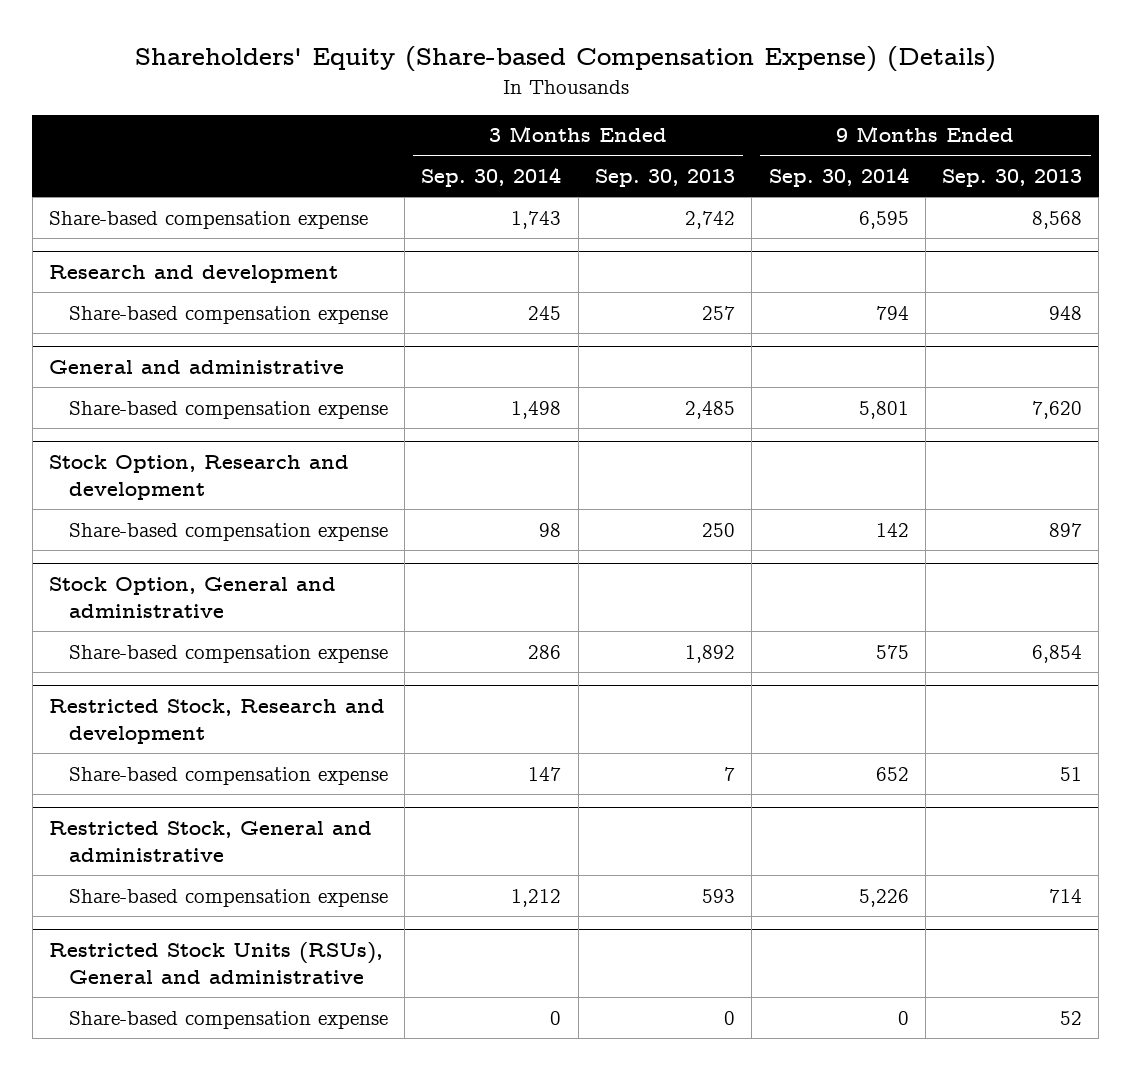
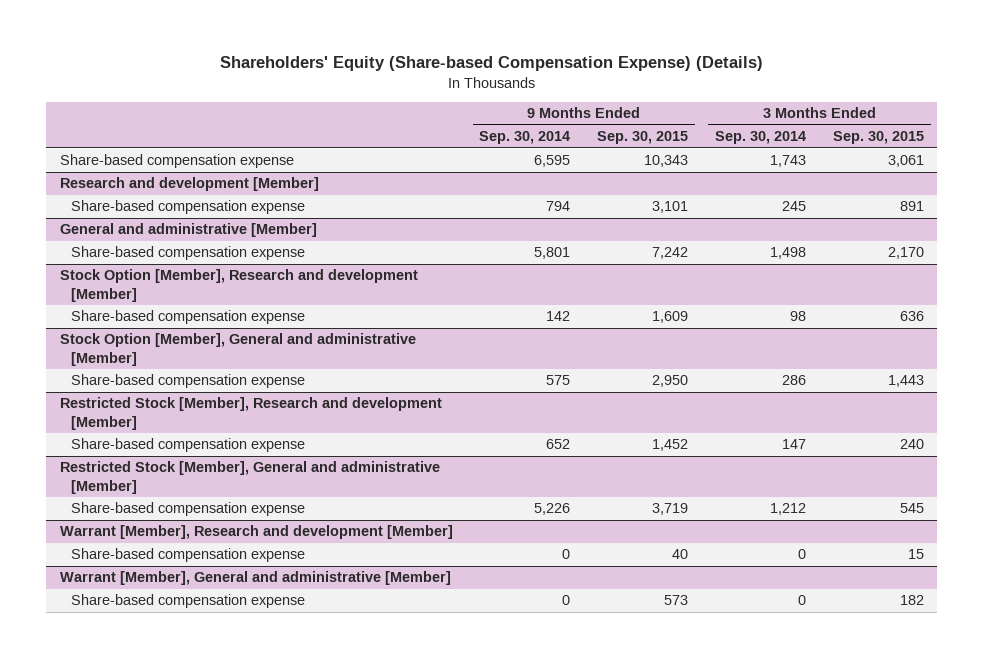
[594,169,735,188] Sep. 30, 2013 -> none
[942,169,1083,188] Sep. 30, 2013 -> none
none -> [597,131,689,145] Sep. 30, 2015
none -> [832,131,924,145] Sep. 30, 2015
[48,265,338,284] Research and development -> [59,177,319,192] Research and development [Member]
[48,360,344,375] General and administrative -> [59,223,317,238] General and administrative [Member]
[48,455,349,501] Stock Option, Research and development -> [59,269,418,302] Stock Option [Member], Research and development [Member]
[48,577,336,619] Stock Option, General and administrative -> [59,333,416,366] Stock Option [Member], General and administrative [Member]
[48,699,385,745] Restricted Stock, Research and development -> [59,397,442,430] Restricted Stock [Member], Research and development [Member]
[48,821,372,863] Restricted Stock, General and administrative -> [59,461,440,494] Restricted Stock [Member], General and administrative [Member]
[48,942,383,985] Restricted Stock Units (RSUs), General and administrative -> none
none -> [59,525,453,540] Warrant [Member], Research and development [Member]
none -> [59,571,451,586] Warrant [Member], General and administrative [Member]
none -> [71,594,306,609] Share-based compensation expense

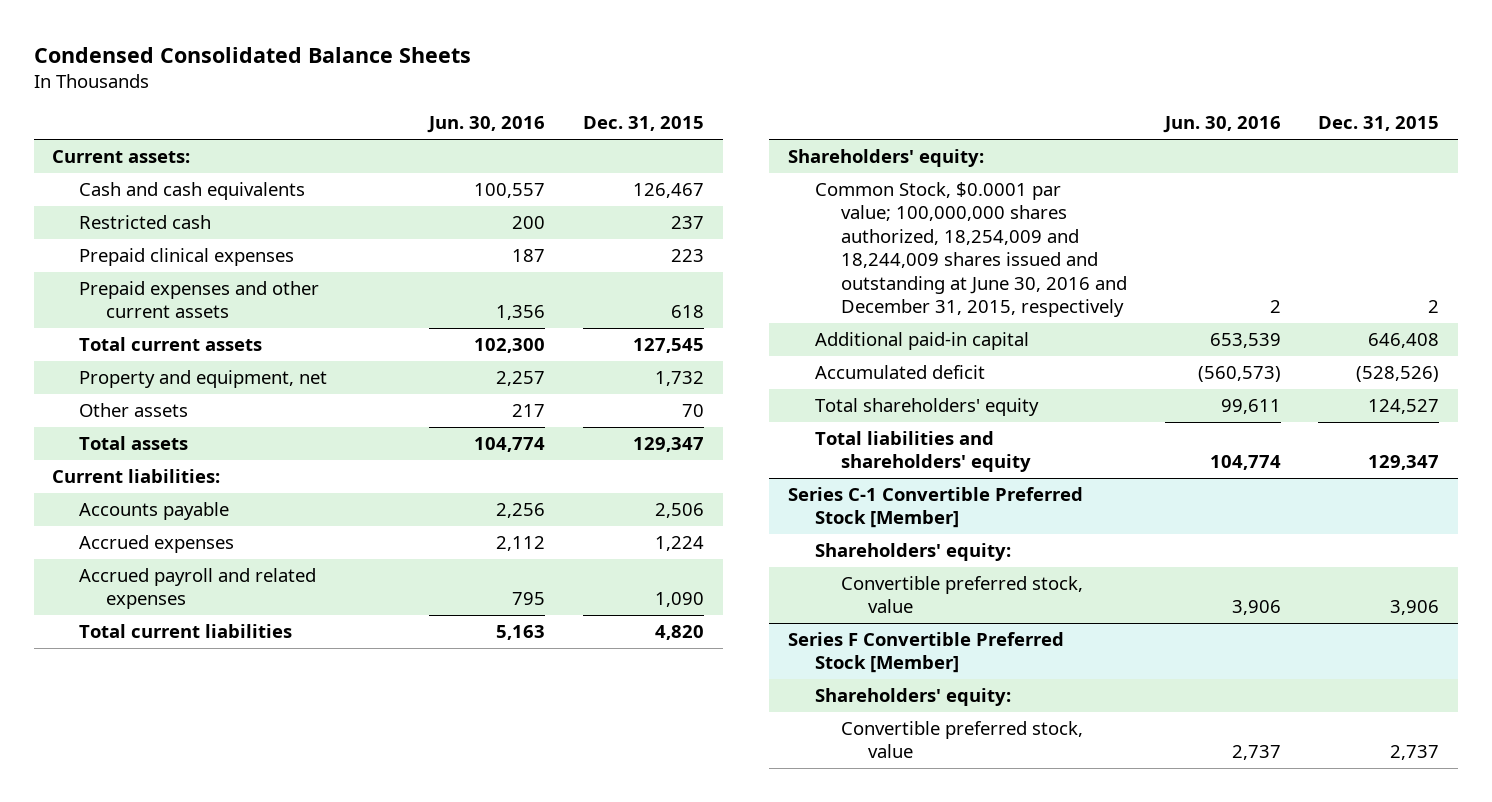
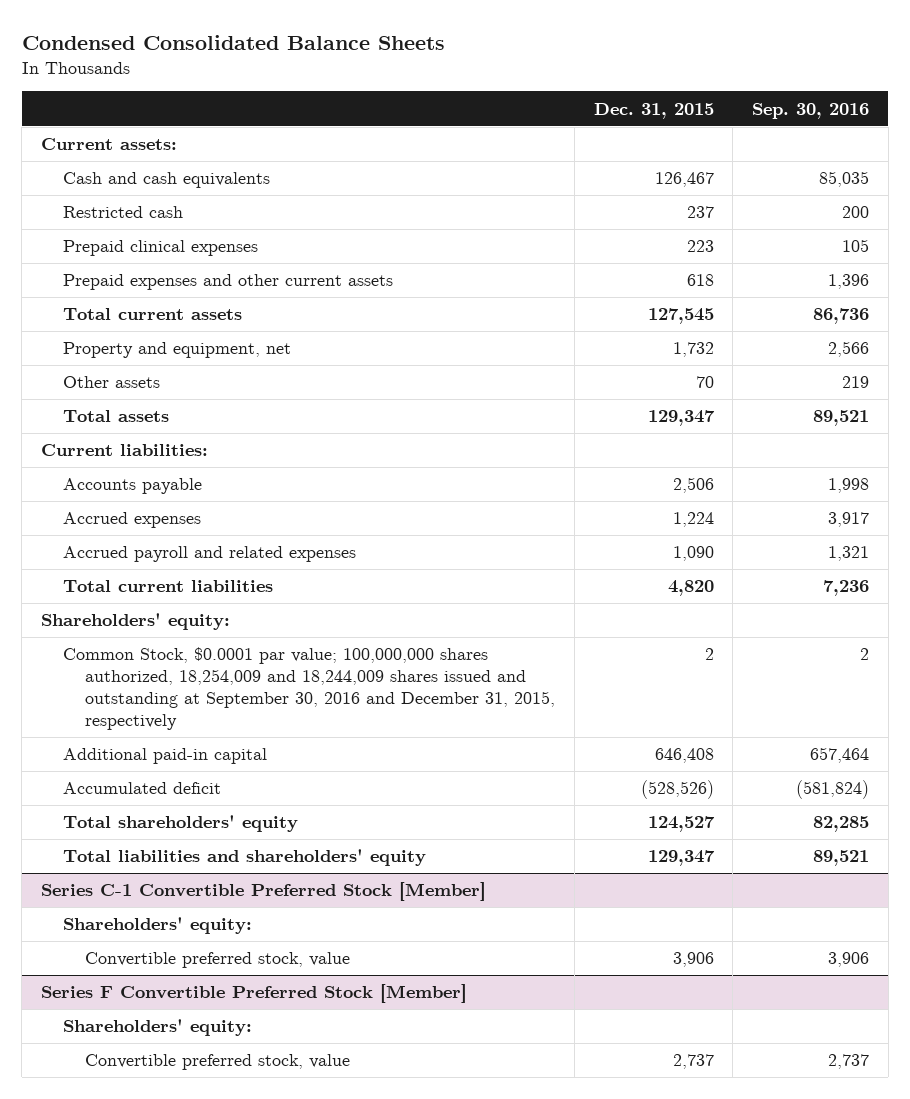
[427,116,546,134] Jun. 30, 2016 -> none
none -> [751,102,869,119] Sep. 30, 2016
[814,182,1128,318] Common Stock, $0.0001 par value; 100,000,000 shares authorized, 18,254,009 and 18,244,009 shares issued and outstanding at June 30, 2016 and December 31, 2015, respectively -> [63,647,556,730] Common Stock, $0.0001 par value; 100,000,000 shares authorized, 18,254,009 and 18,244,009 shares issued and outstanding at September 30, 2016 and December 31, 2015, respectively

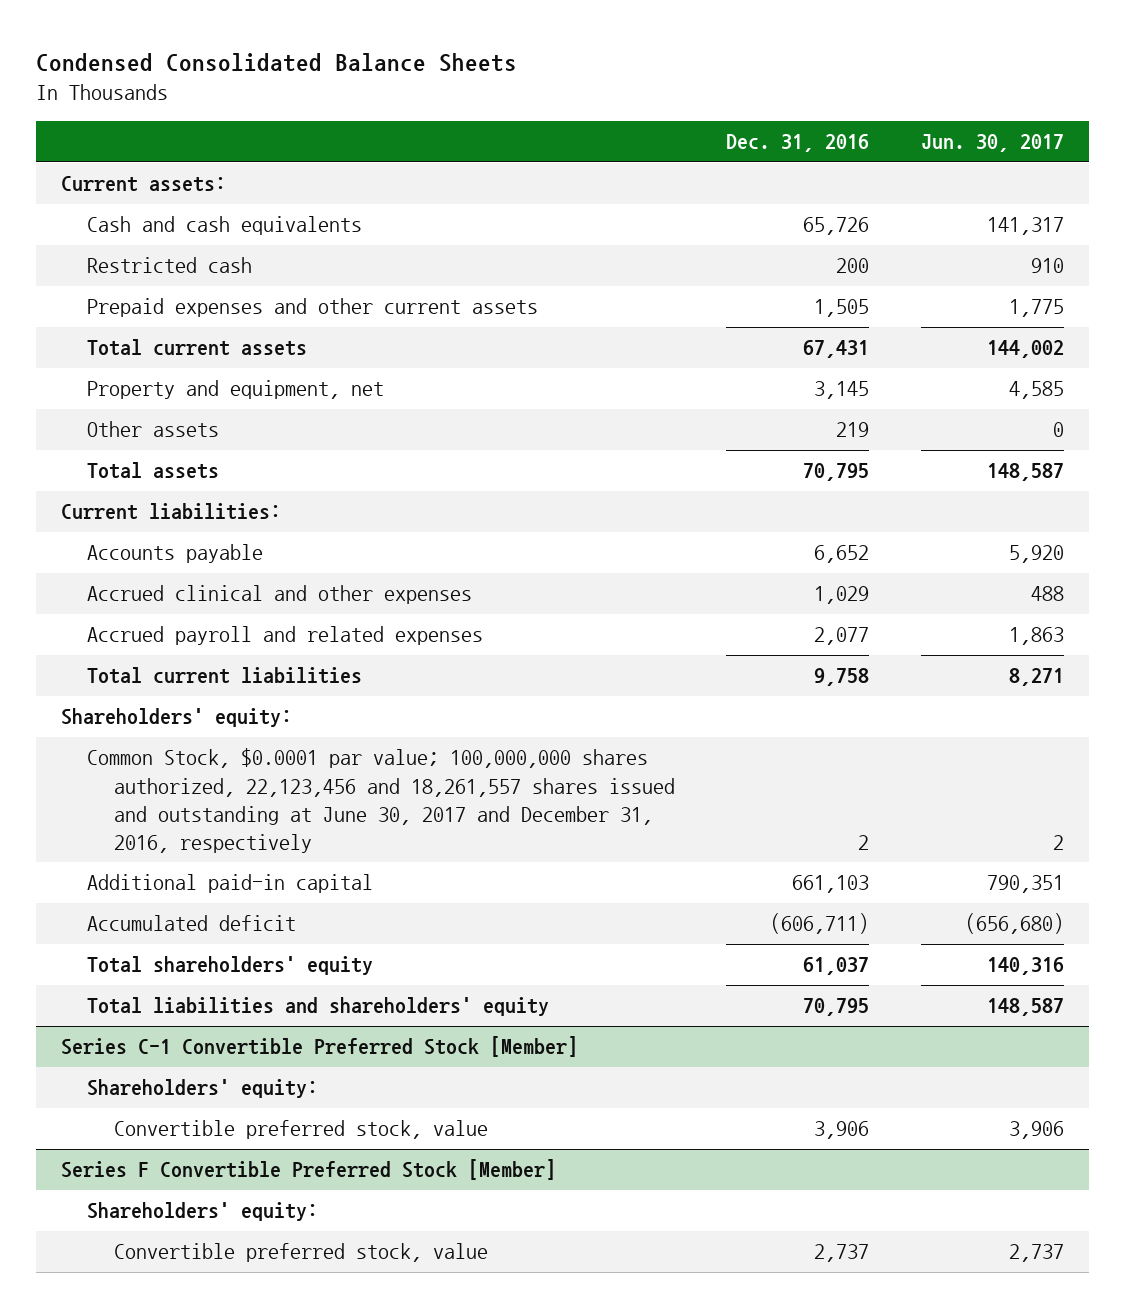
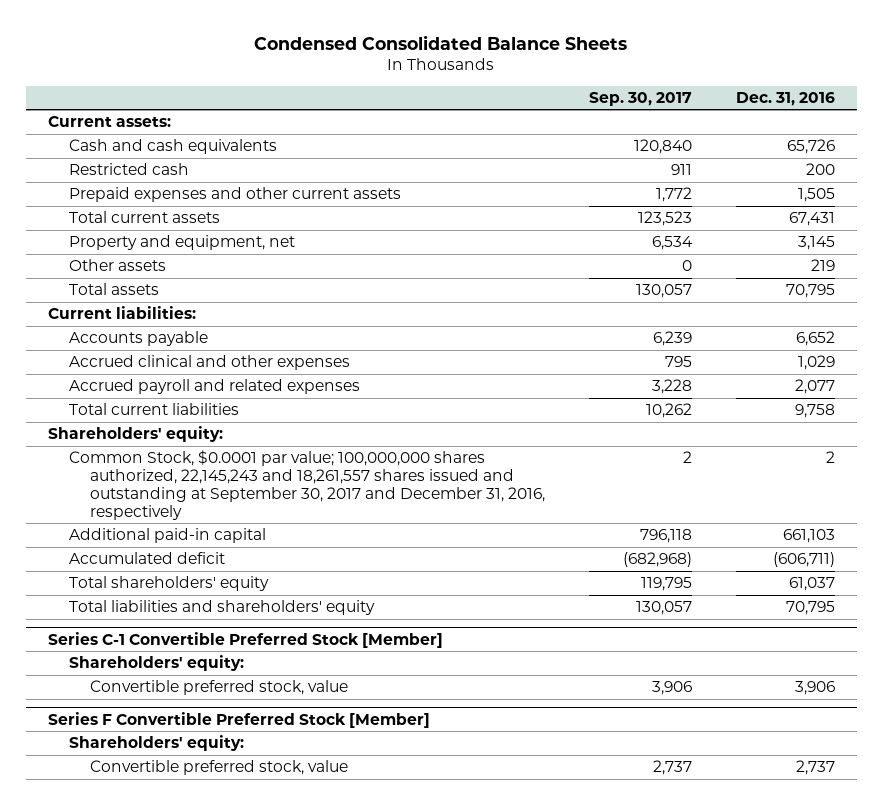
[920,134,1064,153] Jun. 30, 2017 -> none
none -> [588,91,692,106] Sep. 30, 2017
[87,748,675,853] Common Stock, $0.0001 par value; 100,000,000 shares authorized, 22,123,456 and 18,261,557 shares issued and outstanding at June 30, 2017 and December 31, 2016, respectively -> [68,450,545,521] Common Stock, $0.0001 par value; 100,000,000 shares authorized, 22,145,243 and 18,261,557 shares issued and outstanding at September 30, 2017 and December 31, 2016, respectively

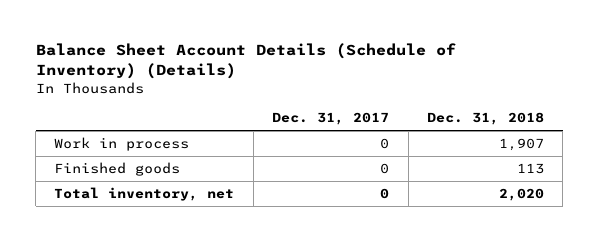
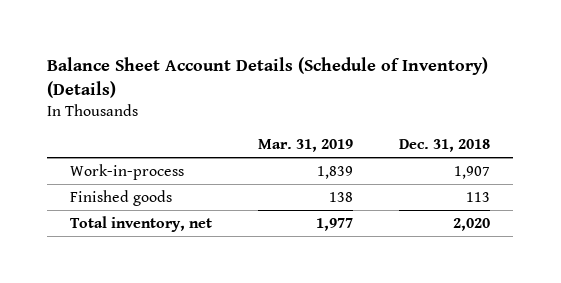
[272,112,390,126] Dec. 31, 2017 -> none
none -> [258,139,354,153] Mar. 31, 2019
[54,136,190,151] Work in process -> [70,163,185,180] Work-in-process

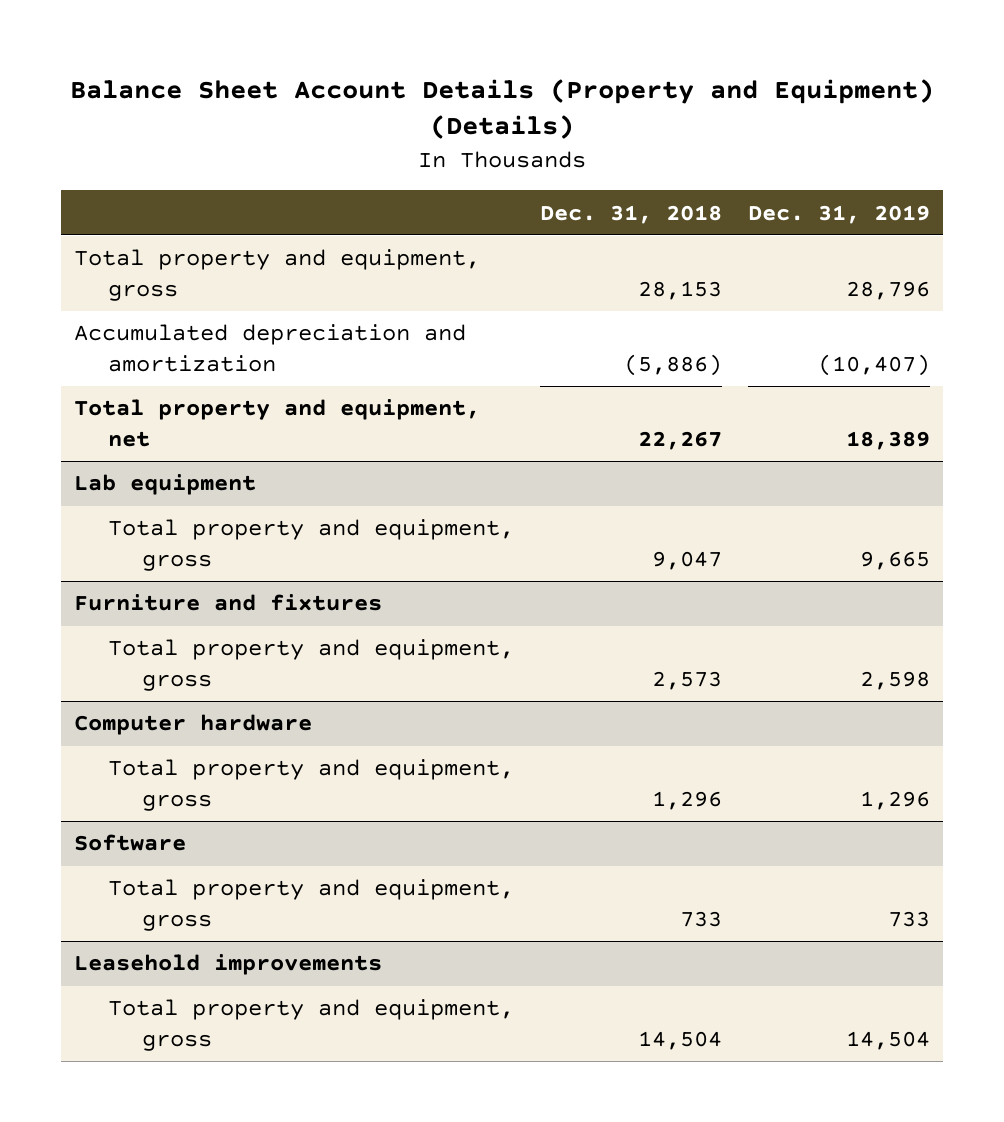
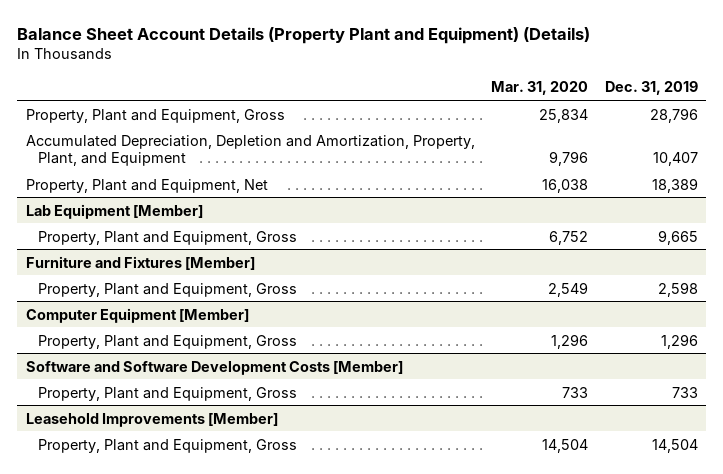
[69,78,934,140] Balance Sheet Account Details (Property and Equipment) (Details) -> [17,26,591,44] Balance Sheet Account Details (Property Plant and Equipment) (Details)
[540,204,723,224] Dec. 31, 2018 -> none
none -> [491,81,589,96] Mar. 31, 2020
[73,249,480,301] Total property and equipment, gross -> [25,108,285,123] Property, Plant and Equipment, Gross
[73,324,466,372] Accumulated depreciation and amortization -> [25,134,475,166] Accumulated Depreciation, Depletion and Amortization, Property, Plant, and Equipment
[818,353,931,376] (10,407) -> [652,151,698,166] 10,407
[73,399,480,447] Total property and equipment, net -> [25,178,268,193] Property, Plant and Equipment, Net
[73,474,256,496] Lab equipment -> [25,203,203,219] Lab Equipment [Member]
[107,519,514,571] Total property and equipment, gross -> [37,230,297,245] Property, Plant and Equipment, Gross
[73,594,382,612] Furniture and fixtures -> [25,255,255,270] Furniture and Fixtures [Member]
[107,639,514,691] Total property and equipment, gross -> [37,282,297,297] Property, Plant and Equipment, Gross
[73,714,312,736] Computer hardware -> [25,307,249,323] Computer Equipment [Member]
[107,759,514,811] Total property and equipment, gross -> [37,334,297,349] Property, Plant and Equipment, Gross
[73,834,186,852] Software -> [25,360,403,375] Software and Software Development Costs [Member]
[107,879,514,931] Total property and equipment, gross -> [37,386,297,401] Property, Plant and Equipment, Gross
[73,954,382,976] Leasehold improvements -> [25,412,278,427] Leasehold Improvements [Member]
[107,999,514,1051] Total property and equipment, gross -> [37,438,297,453] Property, Plant and Equipment, Gross

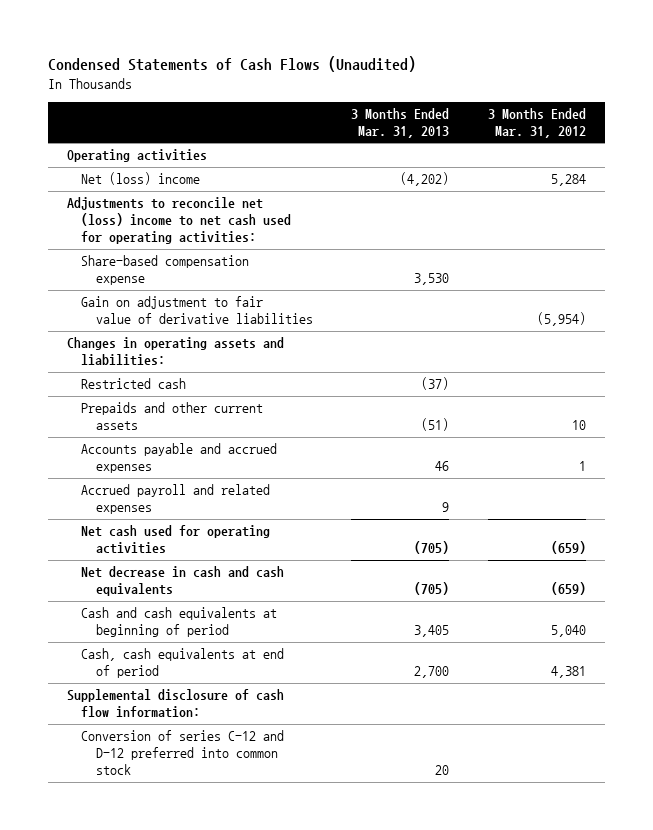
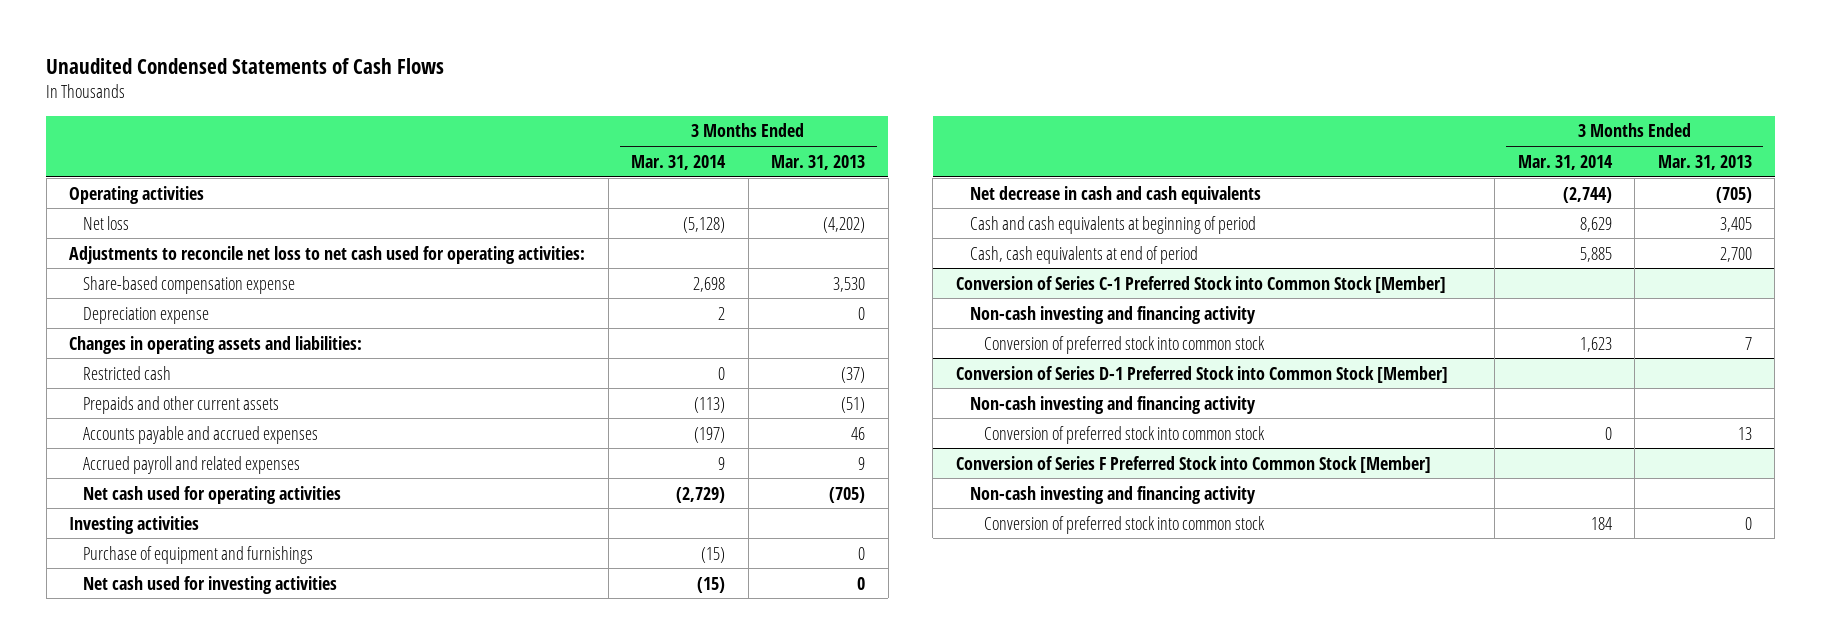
[48,56,417,73] Condensed Statements of Cash Flows (Unaudited) -> [46,57,445,74] Unaudited Condensed Statements of Cash Flows
[487,108,586,138] 3 Months Ended Mar. 31, 2012 -> none
none -> [631,154,727,170] Mar. 31, 2014
[81,172,201,186] Net (loss) income -> [83,215,130,230] Net loss
[67,197,292,245] Adjustments to reconcile net (loss) income to net cash used for operating activities: -> [69,245,586,264] Adjustments to reconcile net loss to net cash used for operating activities:
[81,296,313,325] Gain on adjustment to fair value of derivative liabilities -> none
none -> [83,306,210,324] Depreciation expense
none -> [69,515,200,534] Investing activities
none -> [83,545,314,564] Purchase of equipment and furnishings
none -> [83,575,338,594] Net cash used for investing activities
[67,689,285,719] Supplemental disclosure of cash flow information: -> none
none -> [955,275,1446,293] Conversion of Series C-1 Preferred Stock into Common Stock [Member]
none -> [969,305,1256,324] Non-cash investing and financing activity
[81,730,285,776] Conversion of series C-12 and D-12 preferred into common stock -> [983,335,1265,354] Conversion of preferred stock into common stock
[435,765,450,776] 20 -> [1744,336,1752,350] 7
none -> [955,365,1448,383] Conversion of Series D-1 Preferred Stock into Common Stock [Member]
none -> [969,395,1256,414] Non-cash investing and financing activity
none -> [983,425,1265,444] Conversion of preferred stock into common stock
none -> [955,455,1431,473] Conversion of Series F Preferred Stock into Common Stock [Member]
none -> [969,485,1256,504] Non-cash investing and financing activity
none -> [983,515,1265,534] Conversion of preferred stock into common stock

